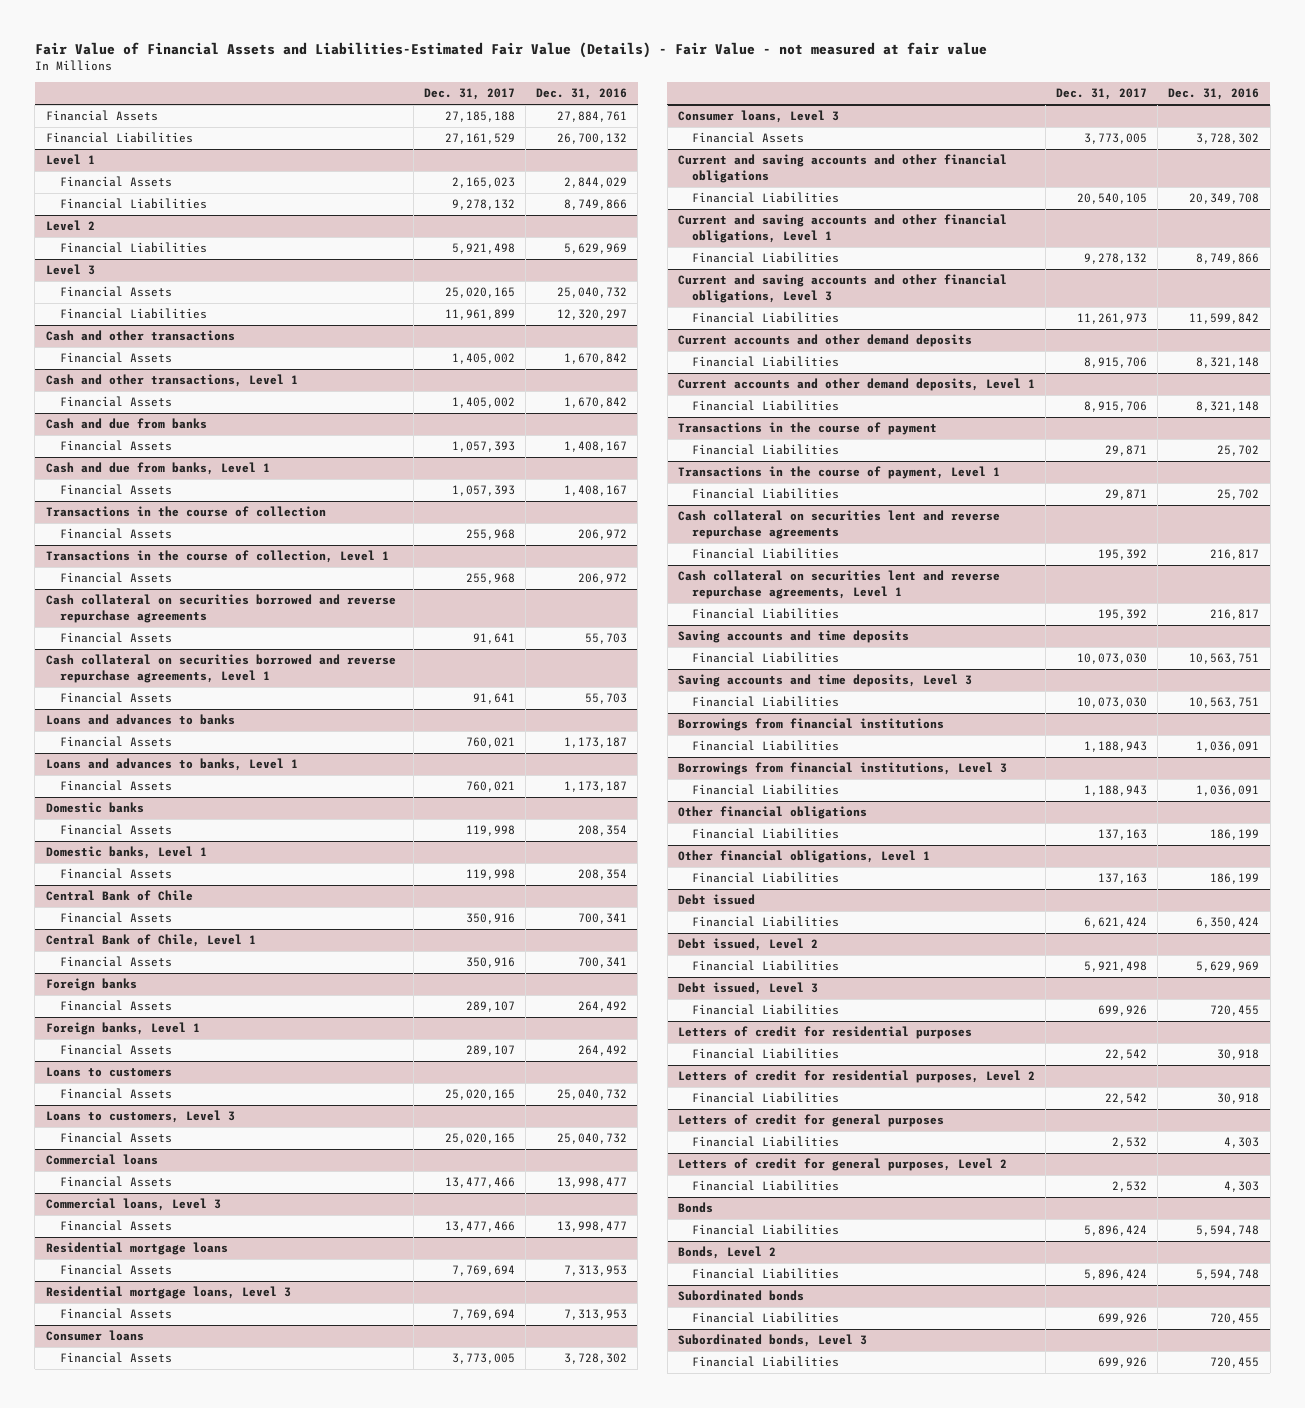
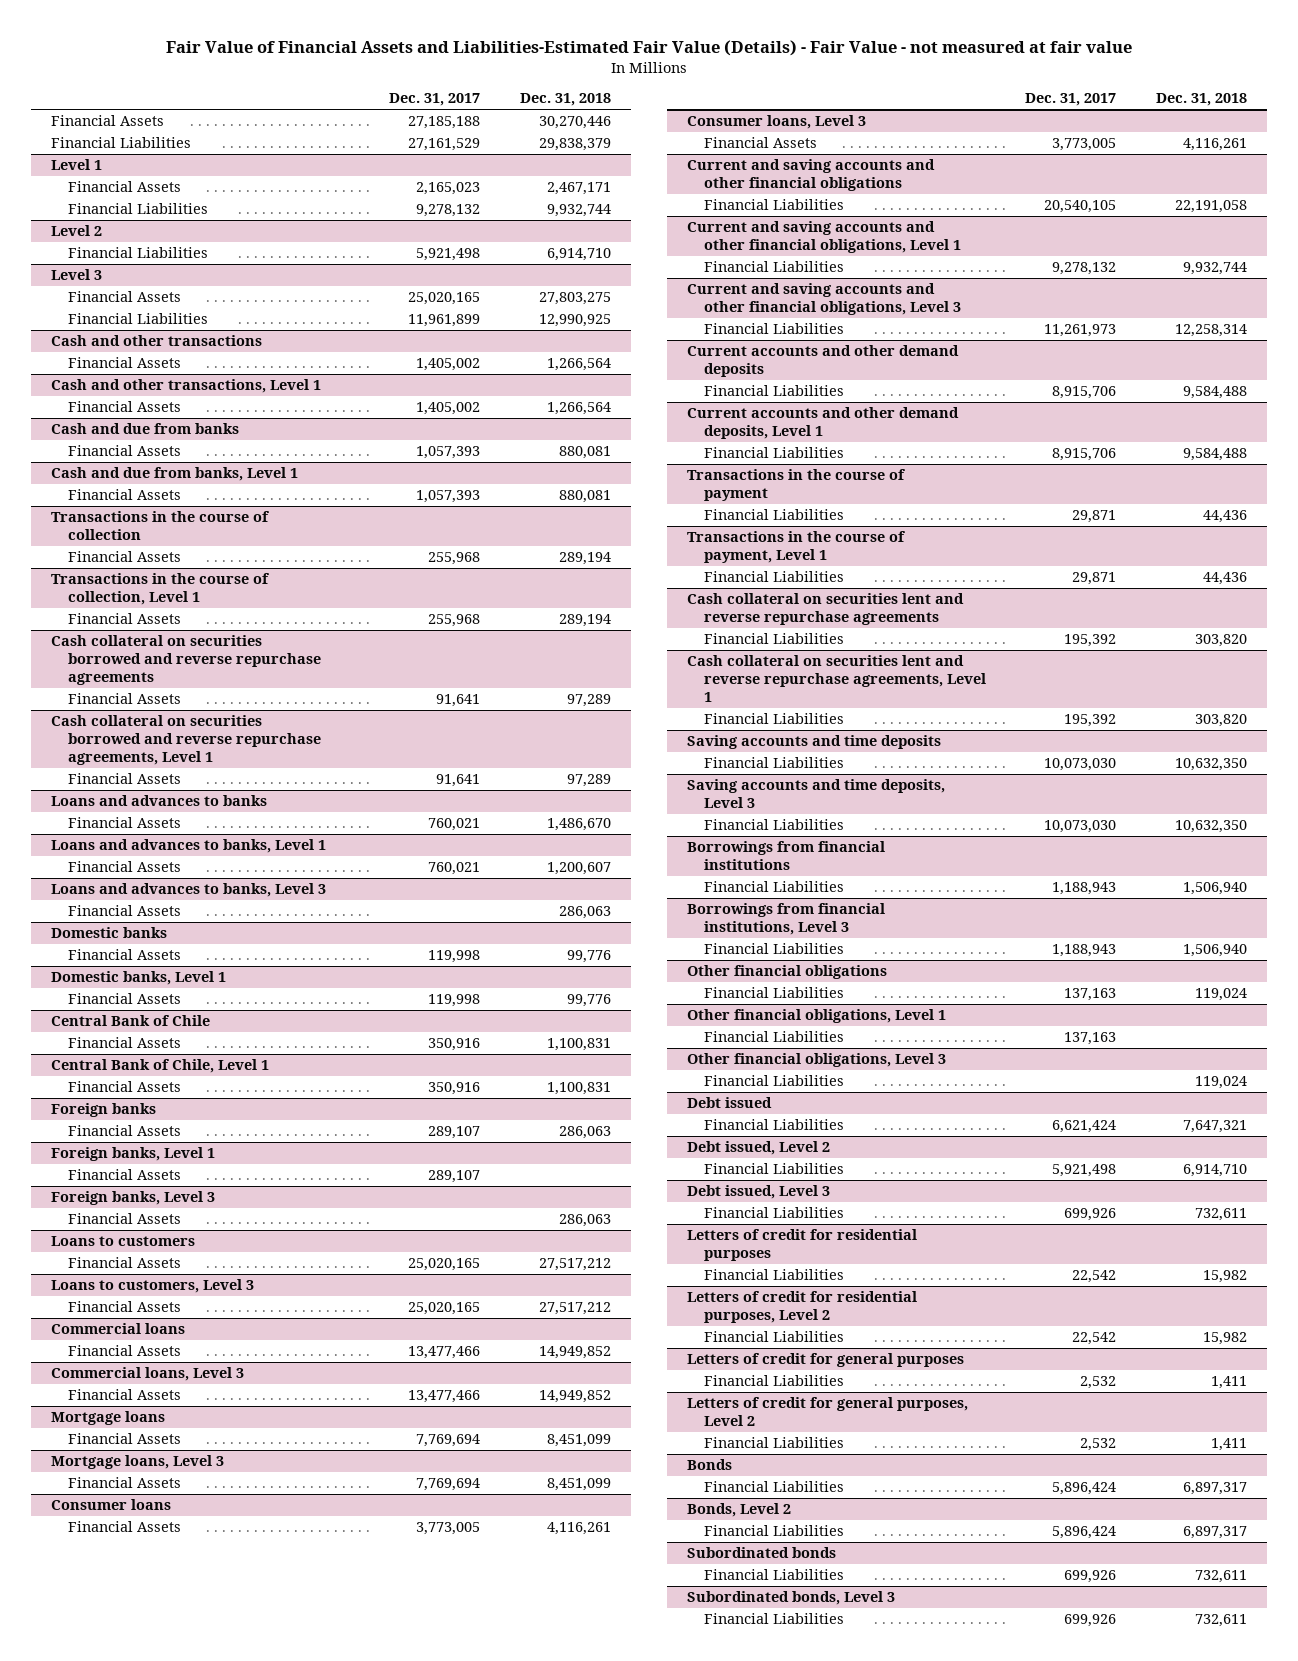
[535,88,627,101] Dec. 31, 2016 -> none
none -> [520,93,612,107] Dec. 31, 2018
none -> [50,883,326,898] Loans and advances to banks, Level 3
none -> [67,905,181,917] Financial Assets
none -> [50,1191,215,1206] Foreign banks, Level 3
none -> [67,1213,181,1225] Financial Assets
[45,1242,228,1256] Residential mortgage loans -> [50,1411,165,1426] Mortgage loans
[45,1286,291,1300] Residential mortgage loans, Level 3 -> [50,1455,224,1470] Mortgage loans, Level 3
none -> [686,1053,946,1068] Other financial obligations, Level 3
none -> [703,1075,844,1087] Financial Liabilities

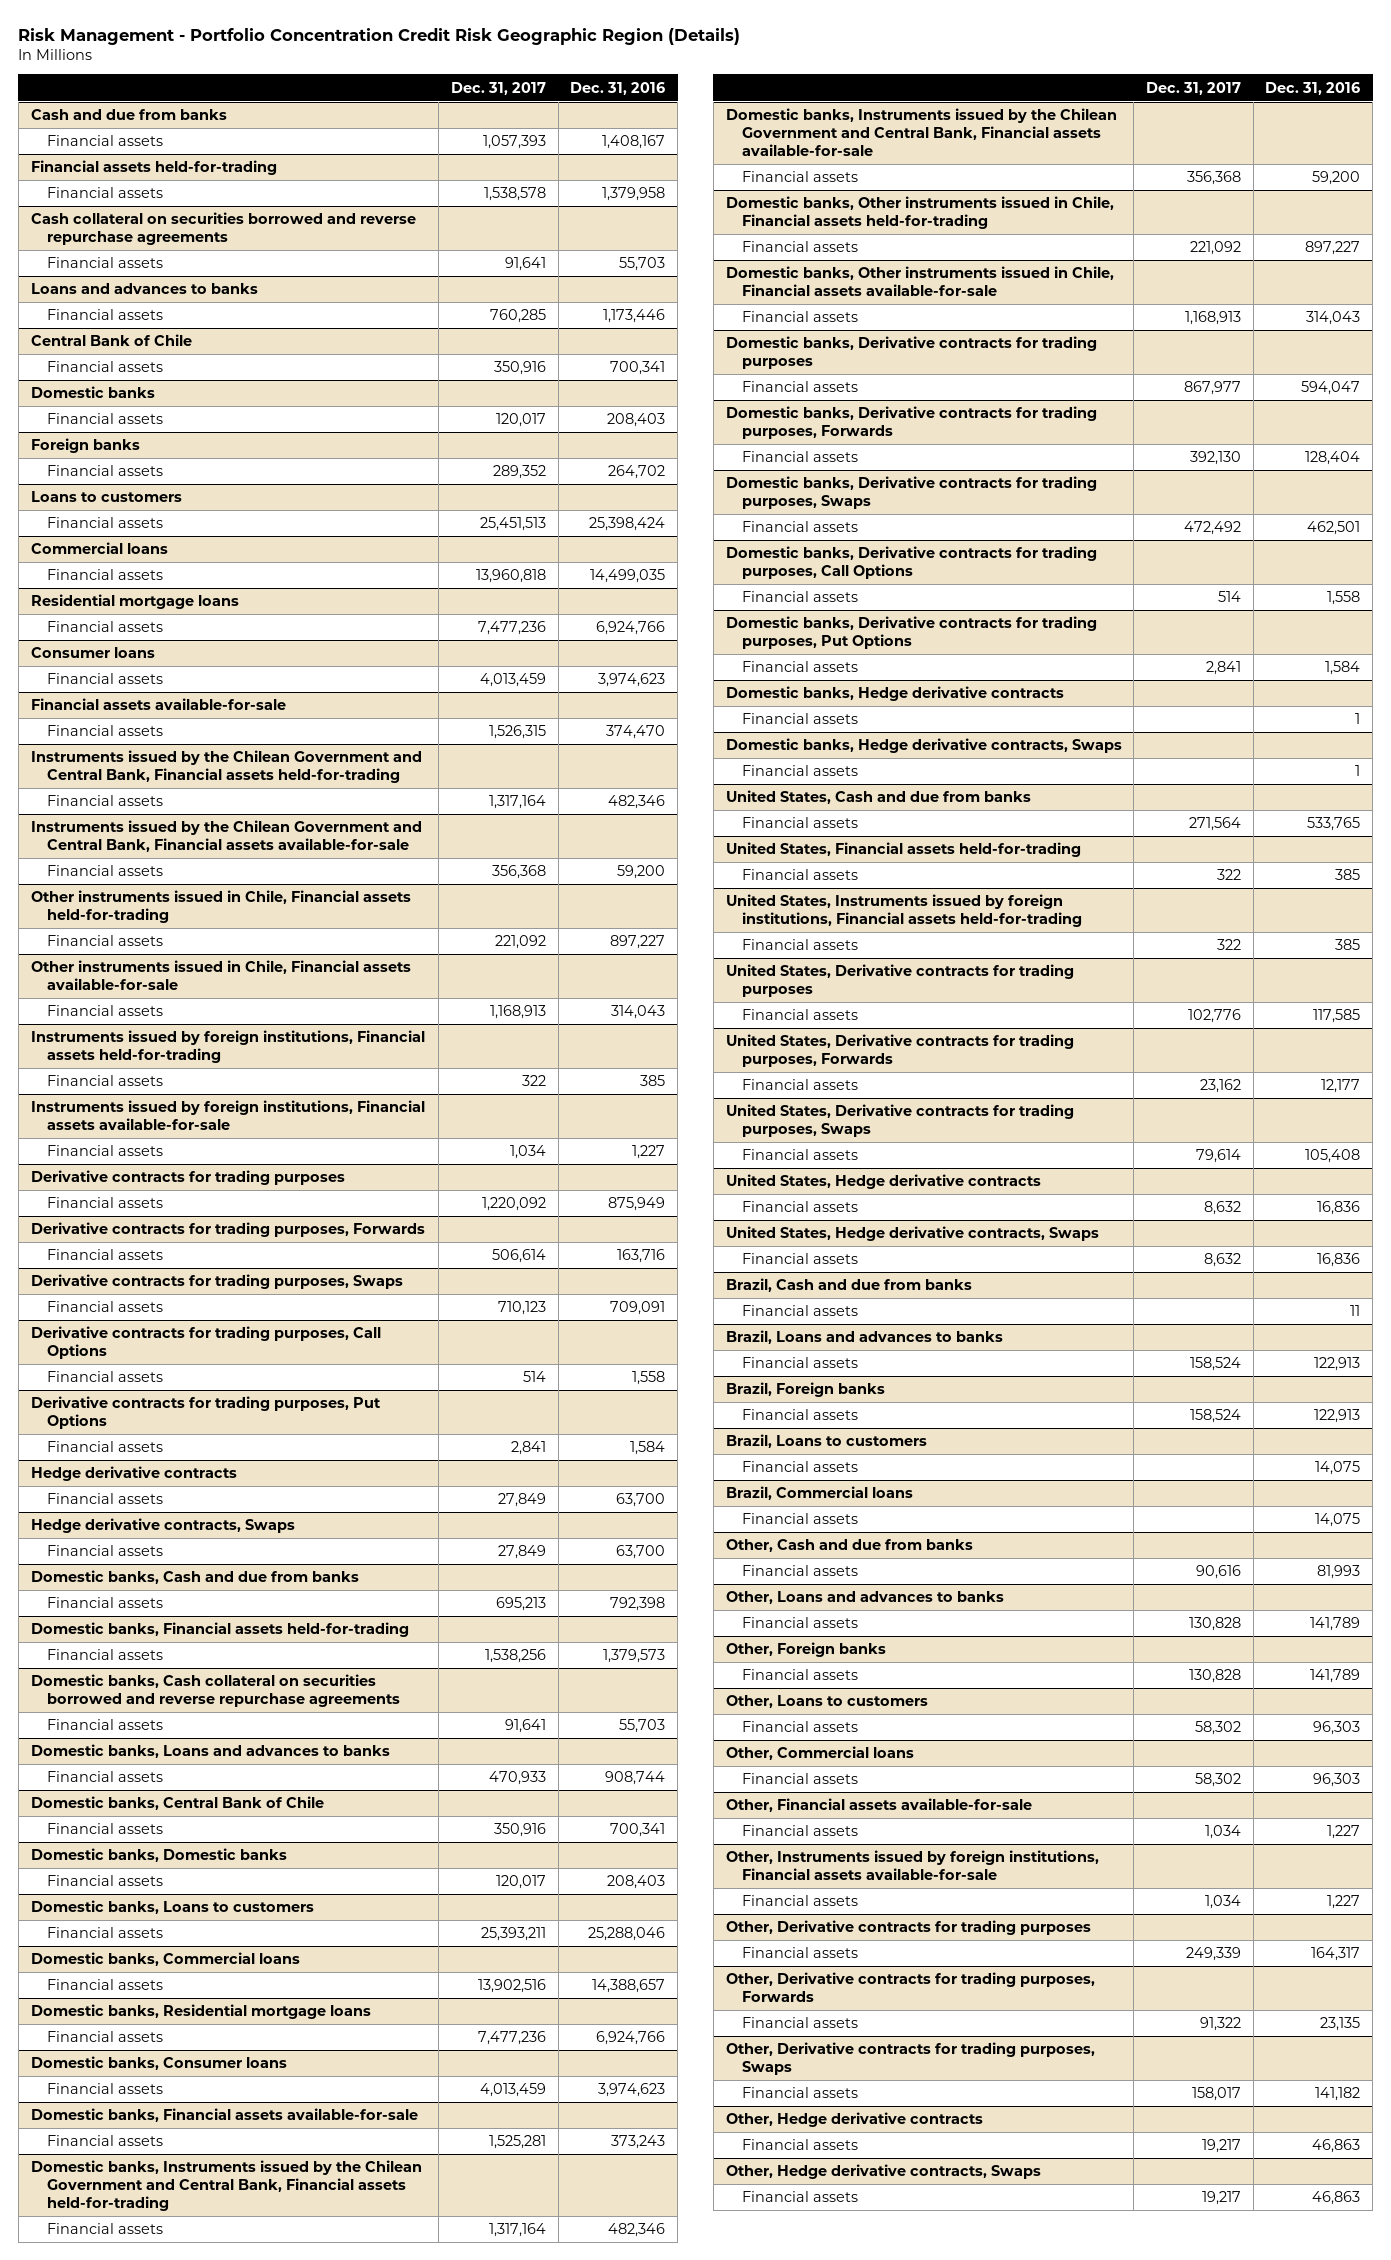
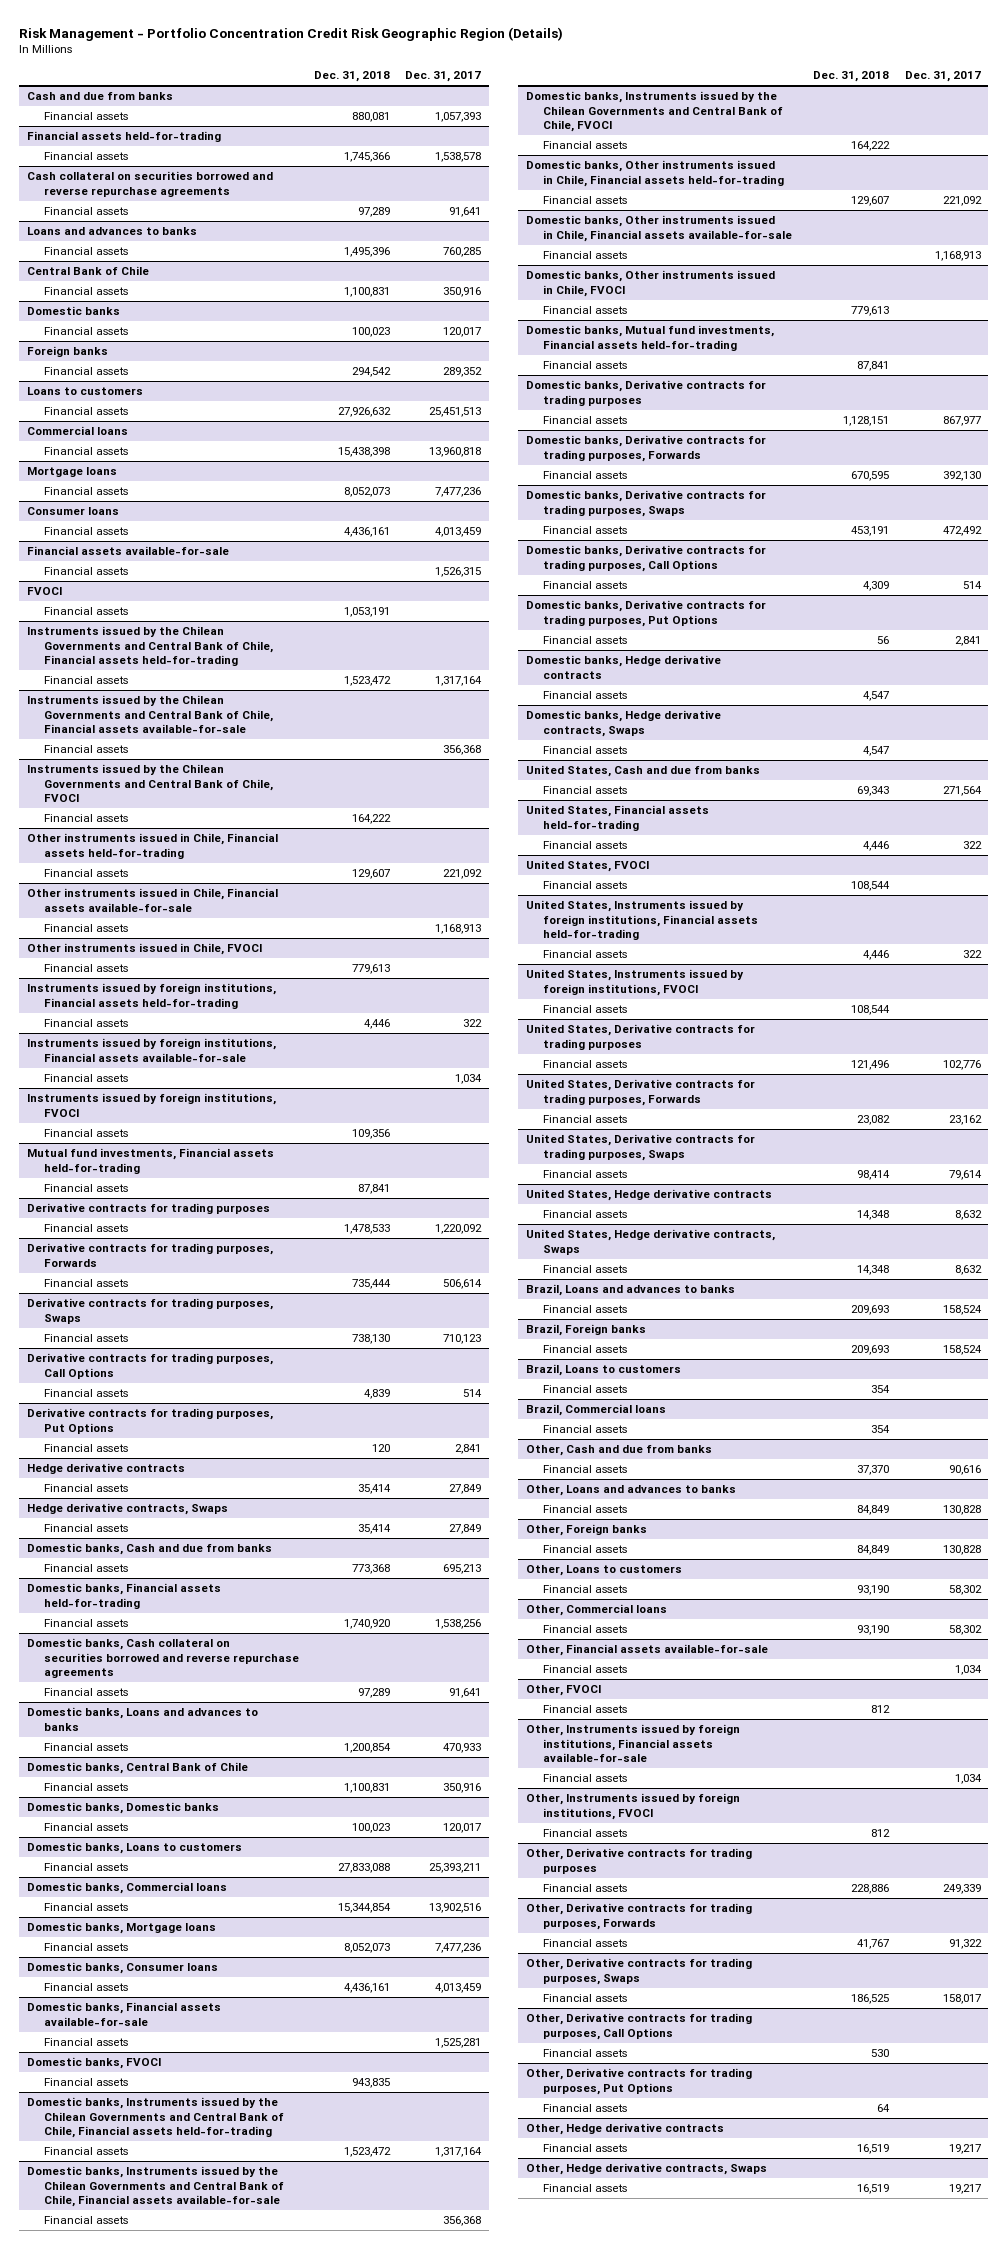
[570,81,666,95] Dec. 31, 2016 -> none
none -> [314,71,391,83] Dec. 31, 2018
[30,594,239,610] Residential mortgage loans -> [26,467,117,478] Mortgage loans
none -> [26,587,62,596] FVOCI
none -> [43,607,128,616] Financial assets
[30,750,422,784] Instruments issued by the Chilean Government and Central Bank, Financial assets held-for-trading -> [26,626,273,667] Instruments issued by the Chilean Governments and Central Bank of Chile, Financial assets held-for-trading
[30,820,422,853] Instruments issued by the Chilean Government and Central Bank, Financial assets available-for-sale -> [26,695,273,734] Instruments issued by the Chilean Governments and Central Bank of Chile, Financial assets available-for-sale
none -> [26,764,273,803] Instruments issued by the Chilean Governments and Central Bank of Chile, FVOCI
none -> [43,814,128,823] Financial assets
none -> [26,943,262,956] Other instruments issued in Chile, FVOCI
none -> [43,964,128,973] Financial assets
none -> [26,1093,276,1117] Instruments issued by foreign institutions, FVOCI
none -> [43,1129,128,1138] Financial assets
none -> [26,1148,274,1174] Mutual fund investments, Financial assets held-for-trading
none -> [43,1184,128,1193] Financial assets
[30,2004,371,2020] Domestic banks, Residential mortgage loans -> [26,1922,216,1935] Domestic banks, Mortgage loans
none -> [26,2057,161,2070] Domestic banks, FVOCI
none -> [43,2078,128,2087] Financial assets
[30,2160,422,2212] Domestic banks, Instruments issued by the Chilean Government and Central Bank, Financial assets held-for-trading -> [26,2097,284,2139] Domestic banks, Instruments issued by the Chilean Governments and Central Bank of Chile, Financial assets held-for-trading
[725,108,1117,157] Domestic banks, Instruments issued by the Chilean Government and Central Bank, Financial assets available-for-sale -> [26,2166,284,2208] Domestic banks, Instruments issued by the Chilean Governments and Central Bank of Chile, Financial assets available-for-sale
none -> [526,91,784,133] Domestic banks, Instruments issued by the Chilean Governments and Central Bank of Chile, FVOCI
none -> [543,141,628,150] Financial assets
none -> [526,270,776,297] Domestic banks, Other instruments issued in Chile, FVOCI
none -> [543,306,628,315] Financial assets
none -> [526,325,775,351] Domestic banks, Mutual fund investments, Financial assets held-for-trading
none -> [543,361,628,370] Financial assets
none -> [526,860,650,873] United States, FVOCI
none -> [543,881,628,890] Financial assets
none -> [526,969,745,996] United States, Instruments issued by foreign institutions, FVOCI
none -> [543,1005,628,1014] Financial assets
[725,1278,972,1293] Brazil, Cash and due from banks -> none
[742,1305,859,1317] Financial assets -> none
none -> [526,1685,602,1697] Other, FVOCI
none -> [543,1705,628,1714] Financial assets
none -> [526,1793,741,1820] Other, Instruments issued by foreign institutions, FVOCI
none -> [543,1829,628,1838] Financial assets
none -> [526,2013,753,2040] Other, Derivative contracts for trading purposes, Call Options
none -> [543,2049,628,2058] Financial assets
none -> [526,2068,753,2095] Other, Derivative contracts for trading purposes, Put Options
none -> [543,2104,628,2113] Financial assets

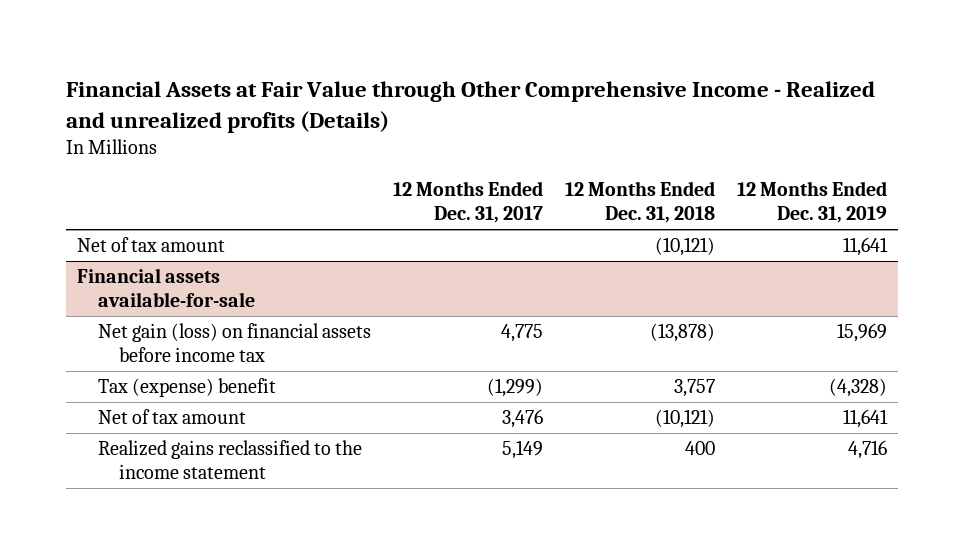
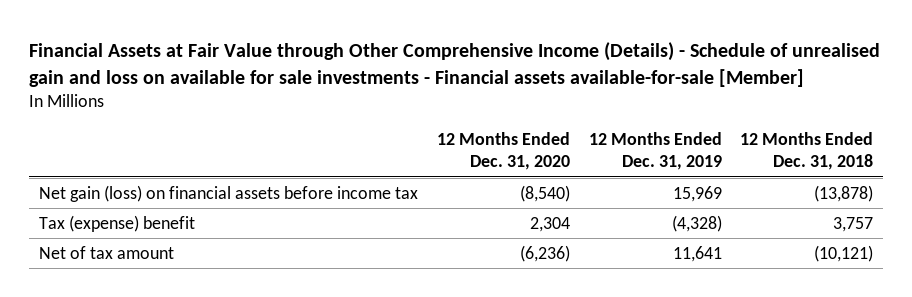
[66,80,876,133] Financial Assets at Fair Value through Other Comprehensive Income - Realized and unrealized profits (Details) -> [29,41,881,87] Financial Assets at Fair Value through Other Comprehensive Income (Details) - Schedule of unrealised gain and loss on available for sale investments - Financial assets available-for-sale [Member]
[392,181,543,224] 12 Months Ended Dec. 31, 2017 -> none
none -> [436,132,570,171] 12 Months Ended Dec. 31, 2020
[77,237,226,253] Net of tax amount -> none
[77,268,256,308] Financial assets available-for-sale -> none
[98,440,363,480] Realized gains reclassified to the income statement -> none

